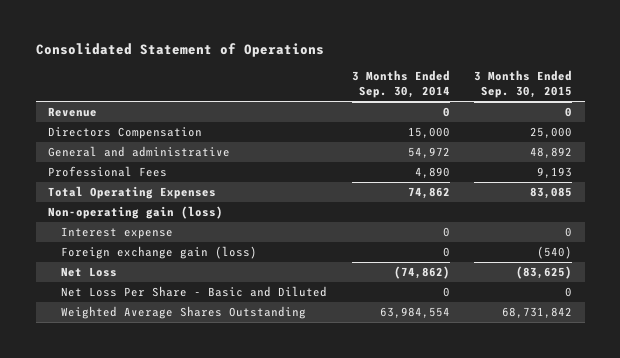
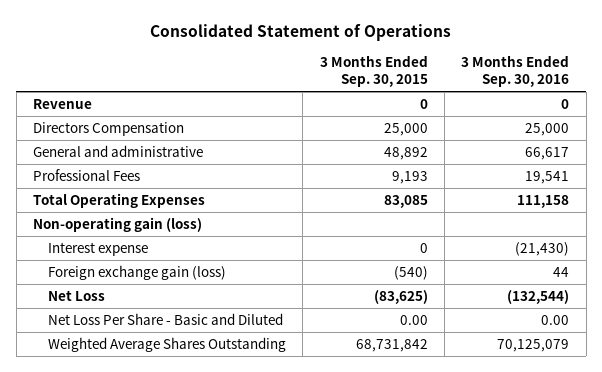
[351,69,450,99] 3 Months Ended Sep. 30, 2014 -> none
none -> [461,55,570,87] 3 Months Ended Sep. 30, 2016
[565,287,573,298] 0 -> [399,315,428,326] 0.00

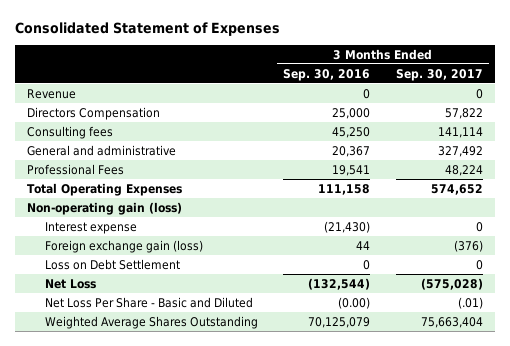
[150,23,452,41] Consolidated Statement of Operations -> [14,22,280,37] Consolidated Statement of Expenses
[319,55,428,87] 3 Months Ended Sep. 30, 2015 -> none
none -> [395,68,483,81] Sep. 30, 2017
none -> [27,125,114,139] Consulting fees
[525,147,570,161] 66,617 -> [332,145,371,157] 20,367
none -> [44,258,180,270] Loss on Debt Settlement
[541,315,570,326] 0.00 -> [338,296,371,309] (0.00)

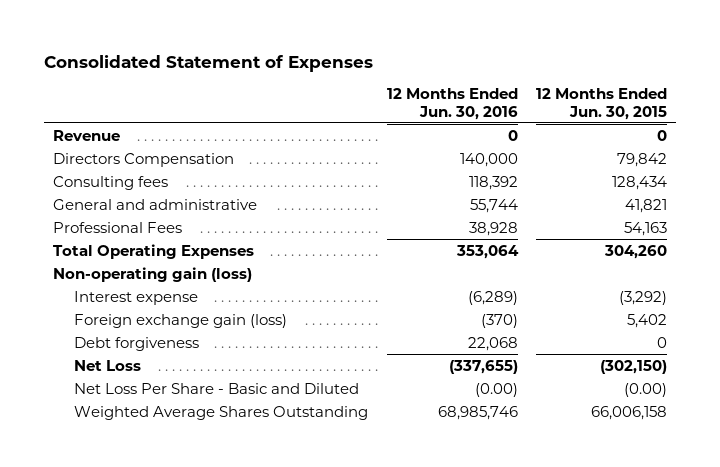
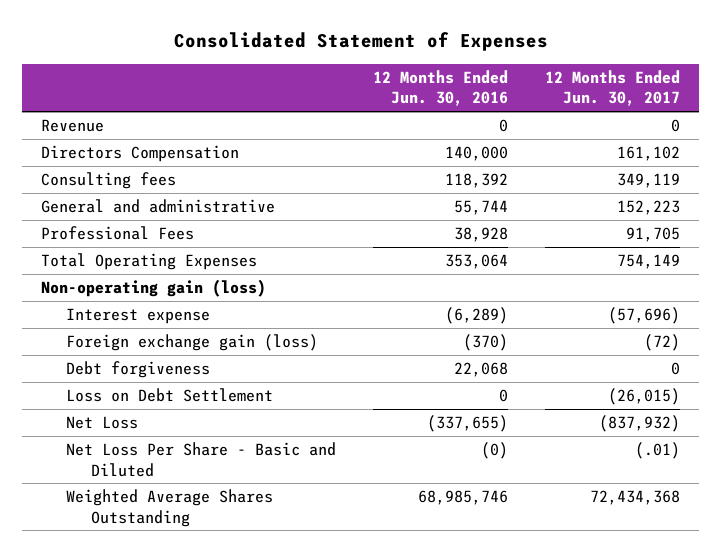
[535,88,667,120] 12 Months Ended Jun. 30, 2015 -> none
none -> [545,69,681,107] 12 Months Ended Jun. 30, 2017
none -> [66,388,274,403] Loss on Debt Settlement
[474,382,518,397] (0.00) -> [481,442,509,460] (0)

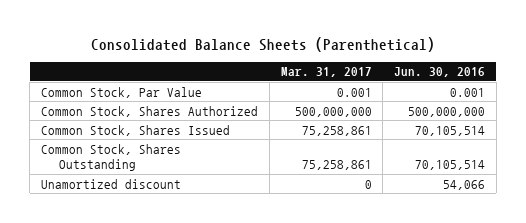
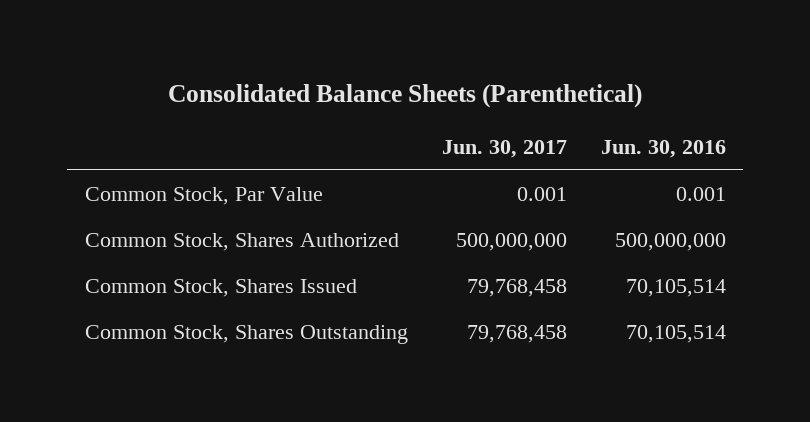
[280,67,372,78] Mar. 31, 2017 -> none
none -> [441,140,567,159] Jun. 30, 2017
[41,178,182,189] Unamortized discount -> none

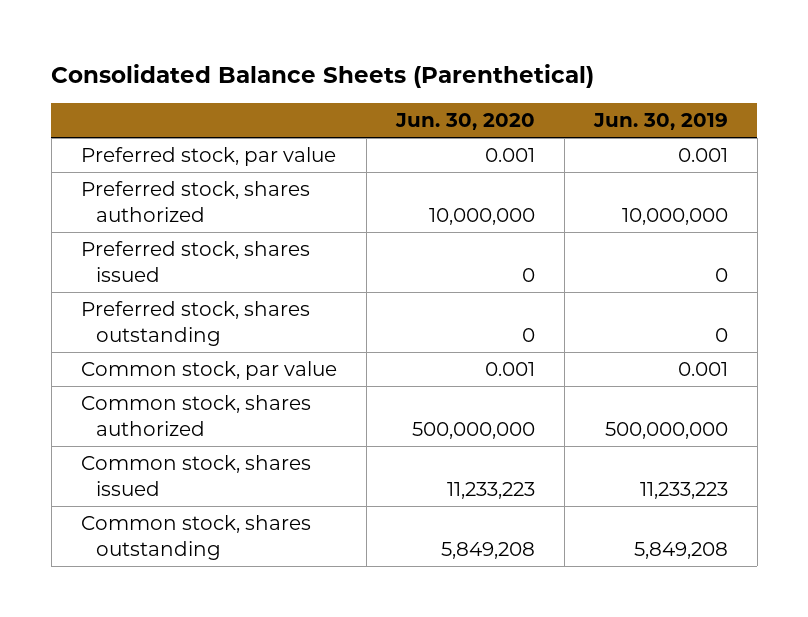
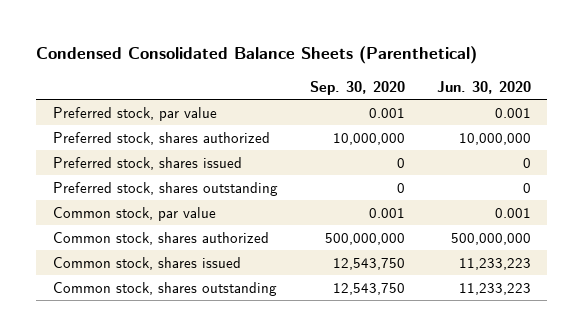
[51,63,595,88] Consolidated Balance Sheets (Parenthetical) -> [36,46,478,65] Condensed Consolidated Balance Sheets (Parenthetical)
[592,112,728,130] Jun. 30, 2019 -> none
none -> [309,80,405,95] Sep. 30, 2020
[440,541,535,559] 5,849,208 -> [458,282,531,295] 11,233,223

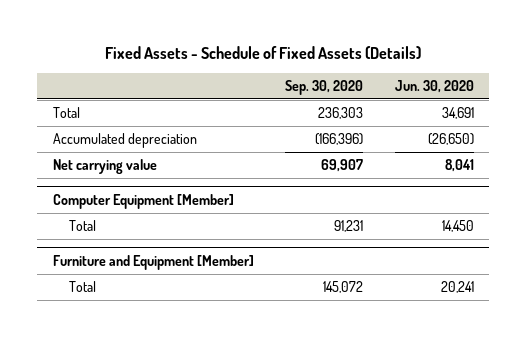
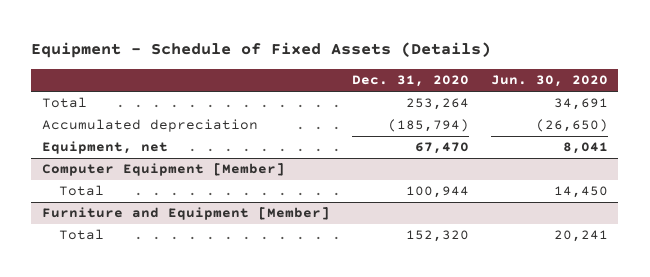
[105,45,422,59] Fixed Assets - Schedule of Fixed Assets (Details) -> [31,42,492,59] Equipment - Schedule of Fixed Assets (Details)
[285,79,364,95] Sep. 30, 2020 -> none
none -> [351,75,469,88] Dec. 31, 2020
[52,159,157,175] Net carrying value -> [42,141,169,155] Equipment, net

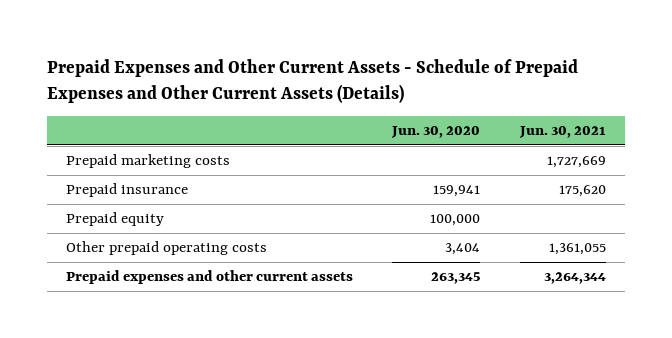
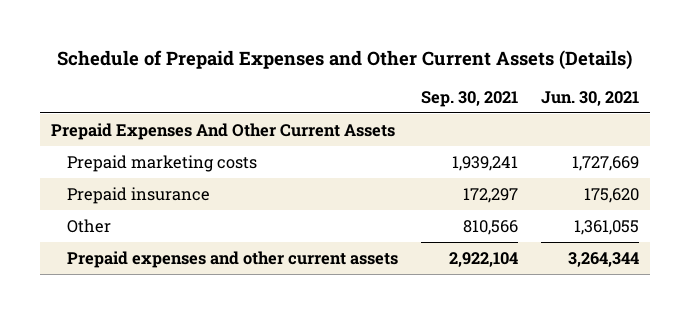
[46,58,578,104] Prepaid Expenses and Other Current Assets - Schedule of Prepaid Expenses and Other Current Assets (Details) -> [57,50,633,71] Schedule of Prepaid Expenses and Other Current Assets (Details)
[391,126,481,139] Jun. 30, 2020 -> none
none -> [420,90,518,107] Sep. 30, 2021
none -> [51,122,396,140] Prepaid Expenses And Other Current Assets
[66,212,165,227] Prepaid equity -> none
[66,241,268,256] Other prepaid operating costs -> [66,218,111,233] Other

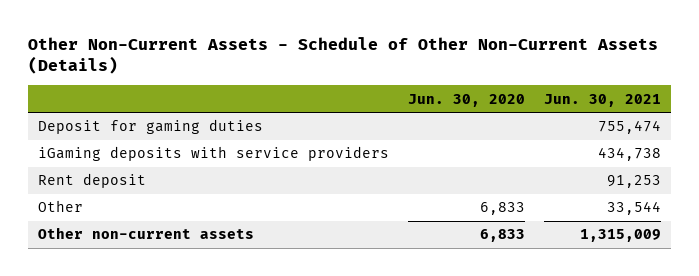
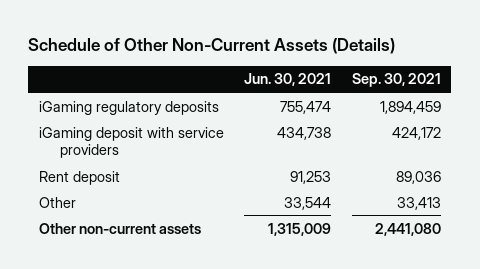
[28,36,659,75] Other Non-Current Assets - Schedule of Other Non-Current Assets (Details) -> [28,38,396,55] Schedule of Other Non-Current Assets (Details)
[408,93,526,107] Jun. 30, 2020 -> none
none -> [352,73,442,88] Sep. 30, 2021
[37,119,263,135] Deposit for gaming duties -> [38,100,219,115] iGaming regulatory deposits
[37,146,389,162] iGaming deposits with service providers -> [38,126,224,158] iGaming deposit with service providers

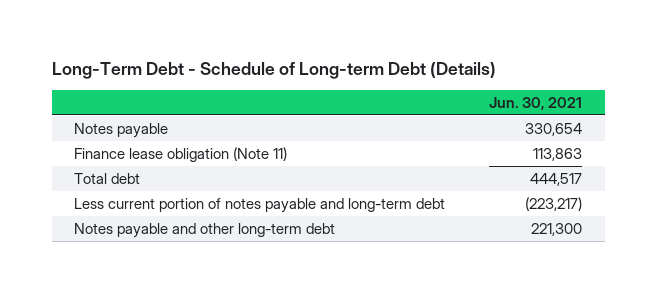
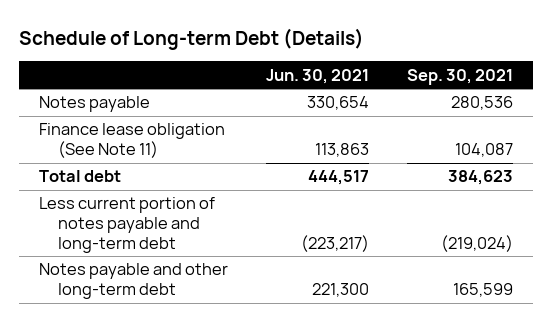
[51,61,496,79] Long-Term Debt - Schedule of Long-term Debt (Details) -> [19,27,365,50] Schedule of Long-term Debt (Details)
none -> [407,68,514,85] Sep. 30, 2021
[73,146,287,162] Finance lease obligation (Note 11) -> [38,123,225,159] Finance lease obligation (See Note 11)

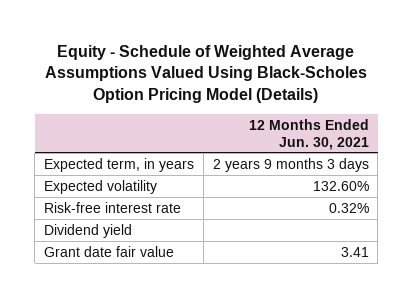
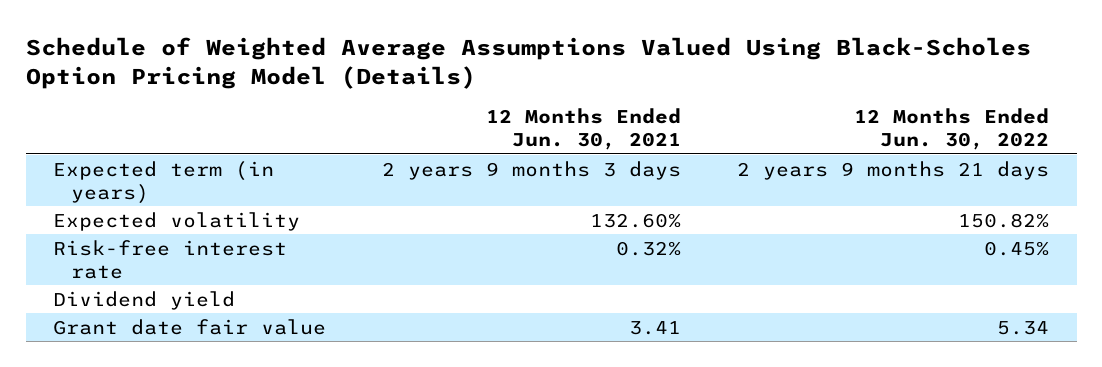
[45,44,368,103] Equity - Schedule of Weighted Average Assumptions Valued Using Black-Scholes Option Pricing Model (Details) -> [25,36,1031,89] Schedule of Weighted Average Assumptions Valued Using Black-Scholes Option Pricing Model (Details)
none -> [853,108,1049,151] 12 Months Ended Jun. 30, 2022
[44,157,195,172] Expected term, in years -> [53,160,275,204] Expected term (in years)

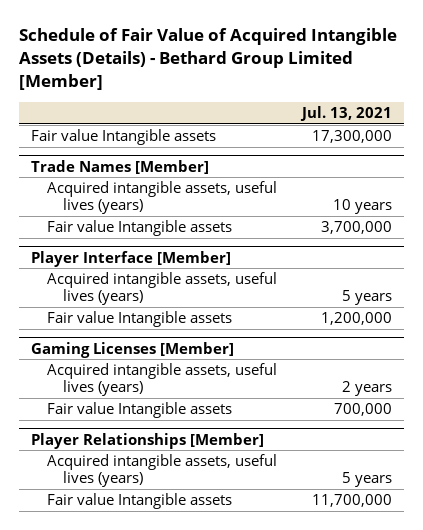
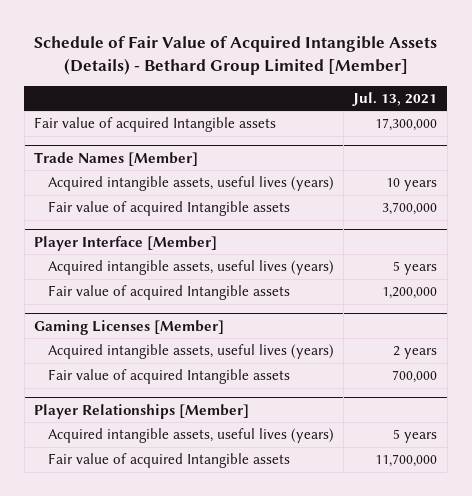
[30,129,216,146] Fair value Intangible assets -> [34,117,277,133] Fair value of acquired Intangible assets
[46,220,232,237] Fair value Intangible assets -> [47,201,290,217] Fair value of acquired Intangible assets
[46,311,232,328] Fair value Intangible assets -> [47,285,290,301] Fair value of acquired Intangible assets
[46,402,232,419] Fair value Intangible assets -> [47,369,290,385] Fair value of acquired Intangible assets
[46,493,232,510] Fair value Intangible assets -> [47,453,290,469] Fair value of acquired Intangible assets

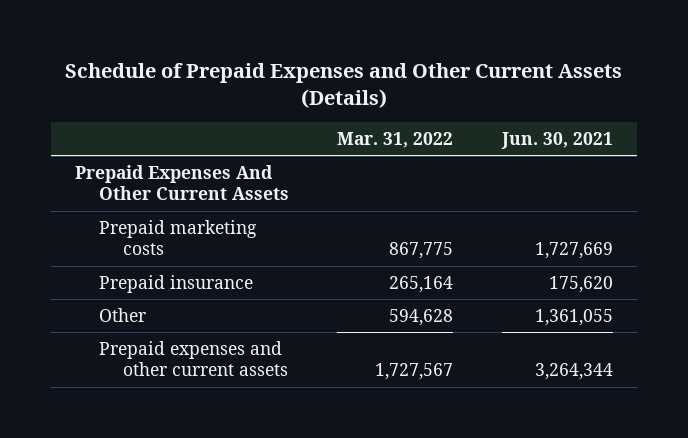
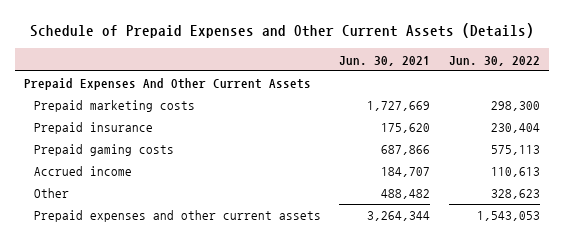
[337,131,454,148] Mar. 31, 2022 -> none
none -> [448,55,540,66] Jun. 30, 2022
none -> [34,144,175,157] Prepaid gaming costs
none -> [34,166,133,177] Accrued income
[534,308,613,326] 1,361,055 -> [381,189,431,200] 488,482

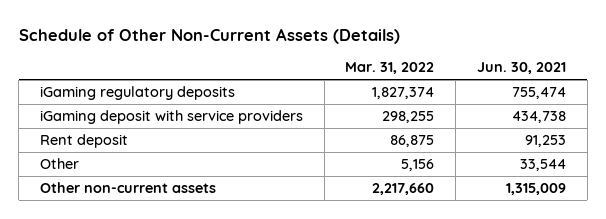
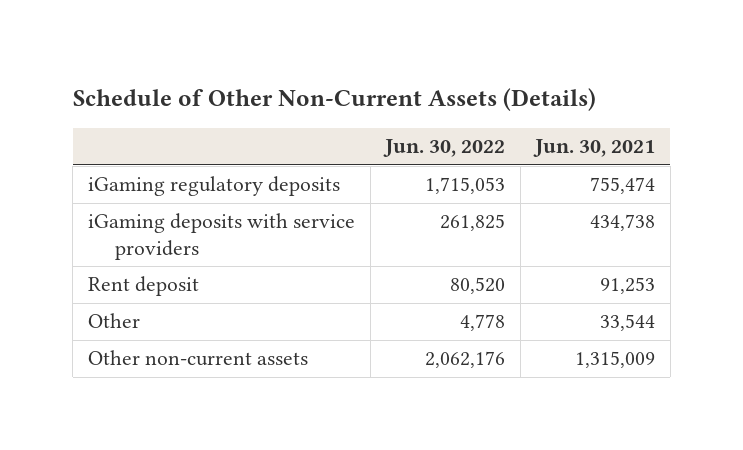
[345,62,435,75] Mar. 31, 2022 -> none
none -> [383,139,506,158] Jun. 30, 2022
[39,110,303,125] iGaming deposit with service providers -> [88,213,356,260] iGaming deposits with service providers

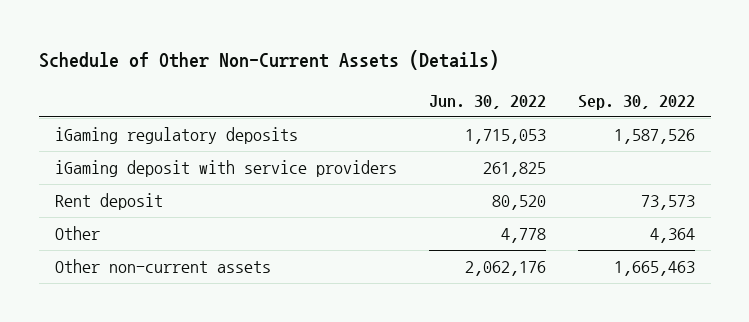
[533,139,656,158] Jun. 30, 2021 -> none
none -> [577,94,695,110] Sep. 30, 2022
[88,213,356,260] iGaming deposits with service providers -> [54,160,397,178] iGaming deposit with service providers

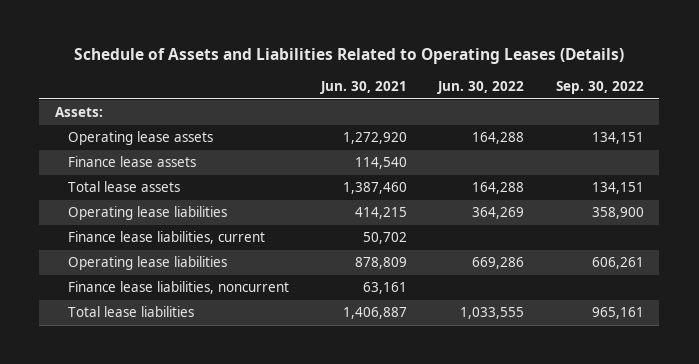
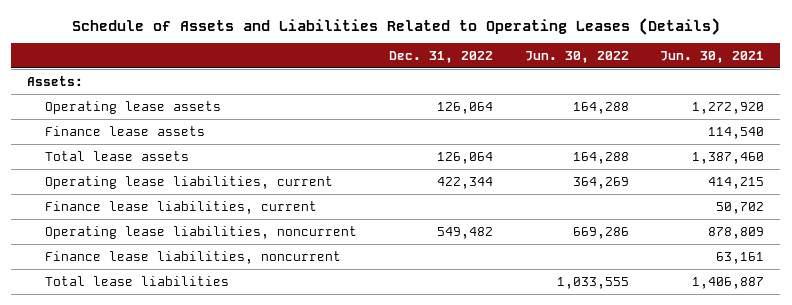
[555,80,644,94] Sep. 30, 2022 -> none
none -> [389,51,494,64] Dec. 31, 2022
[68,206,228,221] Operating lease liabilities -> [45,175,334,189] Operating lease liabilities, current
[68,256,228,271] Operating lease liabilities -> [45,225,358,239] Operating lease liabilities, noncurrent

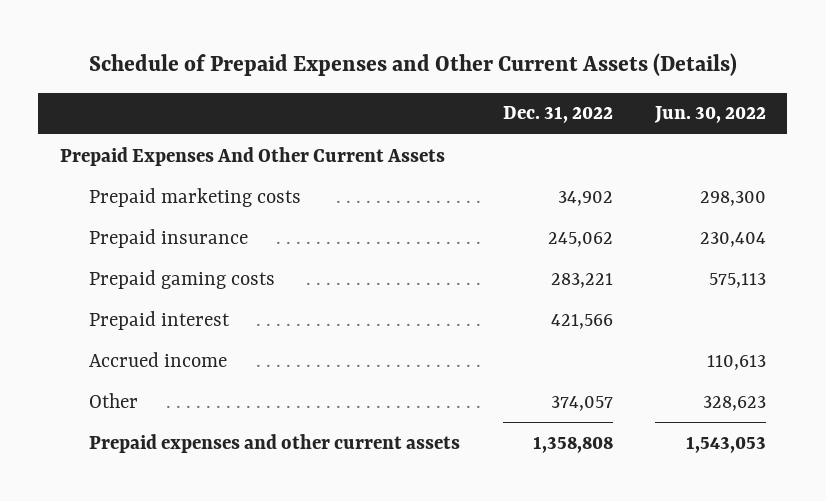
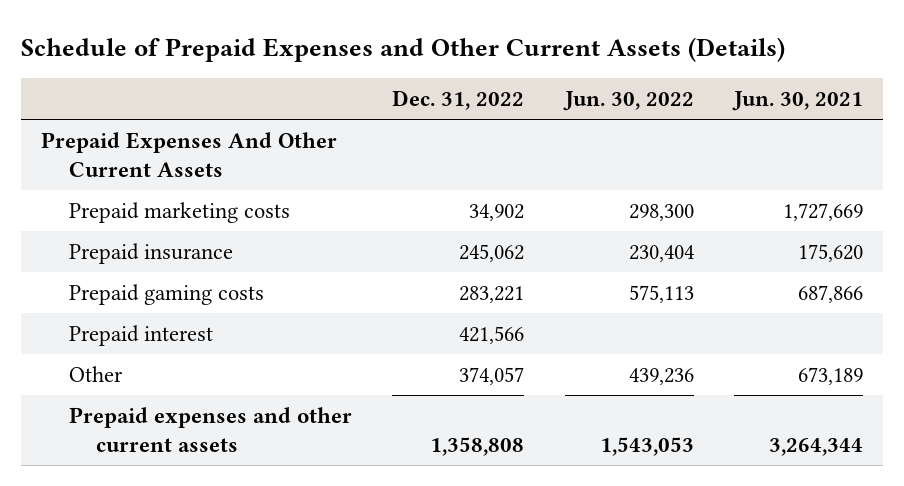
none -> [732,91,864,112] Jun. 30, 2021
[88,351,227,367] Accrued income -> none
[703,395,767,411] 328,623 -> [628,367,694,385] 439,236

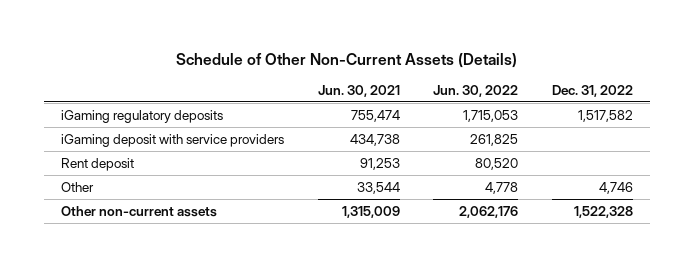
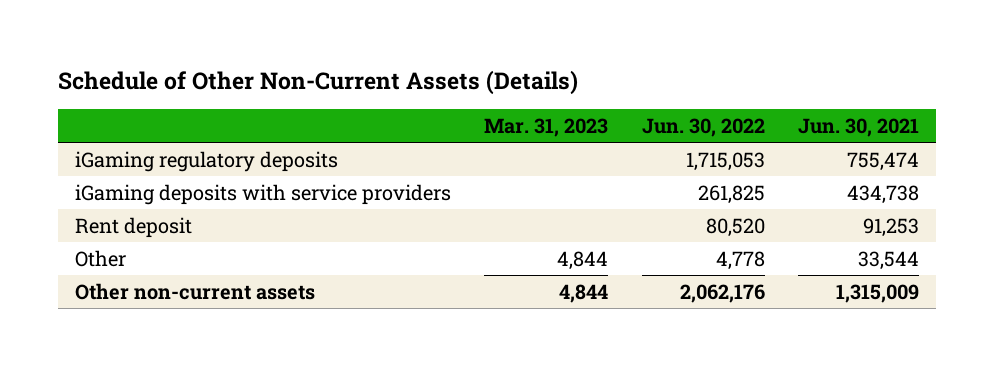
[552,84,634,97] Dec. 31, 2022 -> none
none -> [484,118,609,138] Mar. 31, 2023
[60,133,284,147] iGaming deposit with service providers -> [74,183,451,205] iGaming deposits with service providers

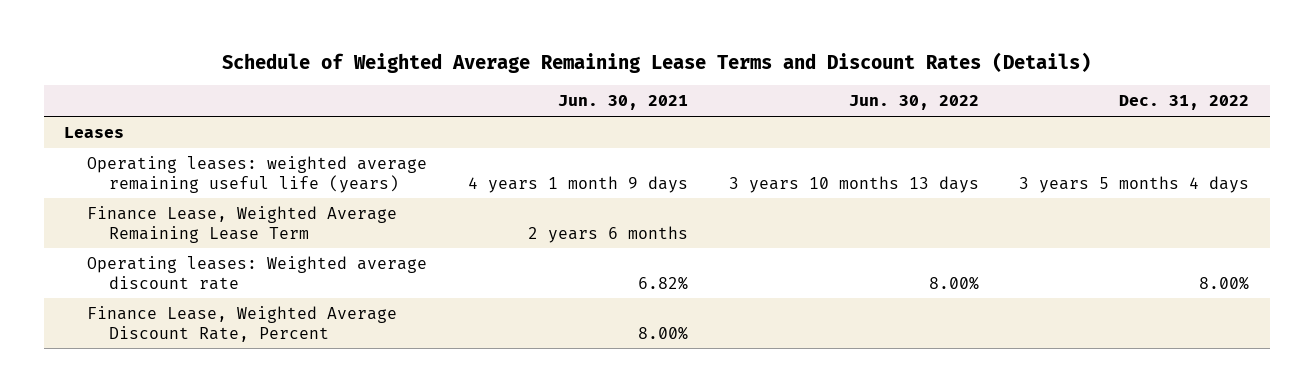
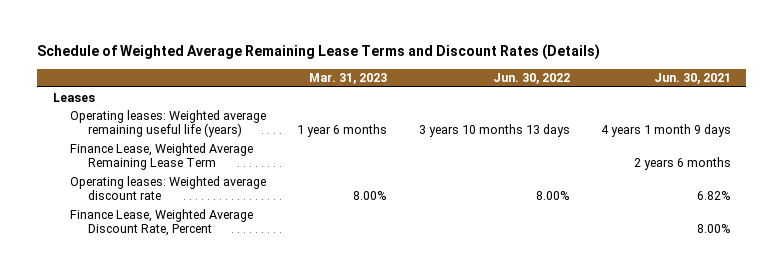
[1119,95,1250,111] Dec. 31, 2022 -> none
none -> [309,73,388,85] Mar. 31, 2023
[86,156,427,193] Operating leases: weighted average remaining useful life (years) -> [70,109,267,138] Operating leases: Weighted average remaining useful life (years)

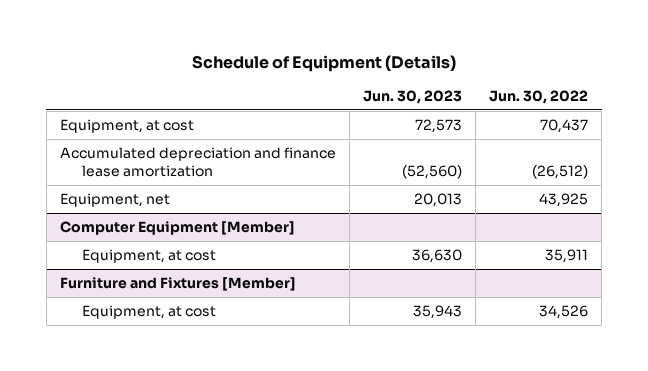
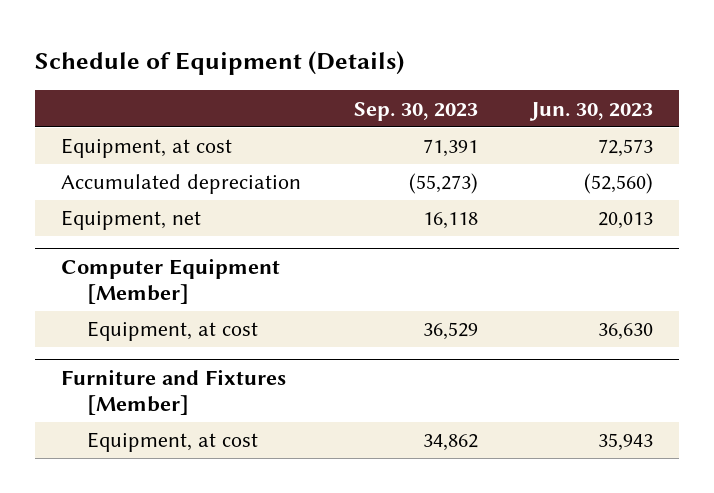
[489,89,589,104] Jun. 30, 2022 -> none
none -> [354,101,479,121] Sep. 30, 2023
[60,147,337,177] Accumulated depreciation and finance lease amortization -> [61,174,302,195] Accumulated depreciation

